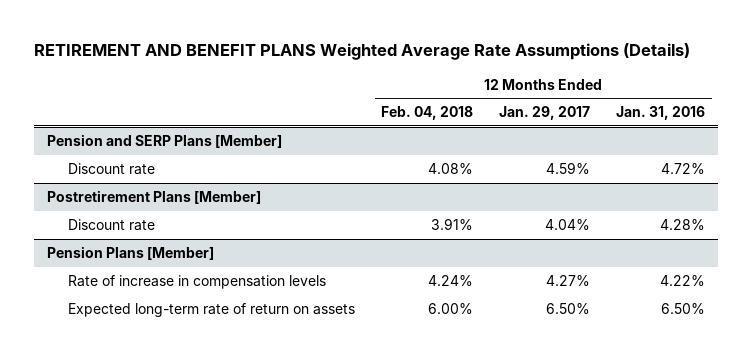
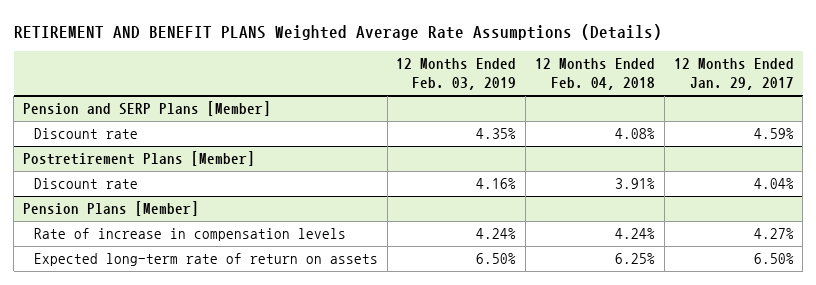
[616,106,706,121] Jan. 31, 2016 -> none
none -> [396,58,517,91] 12 Months Ended Feb. 03, 2019
[428,303,474,315] 6.00% -> [614,253,655,265] 6.25%

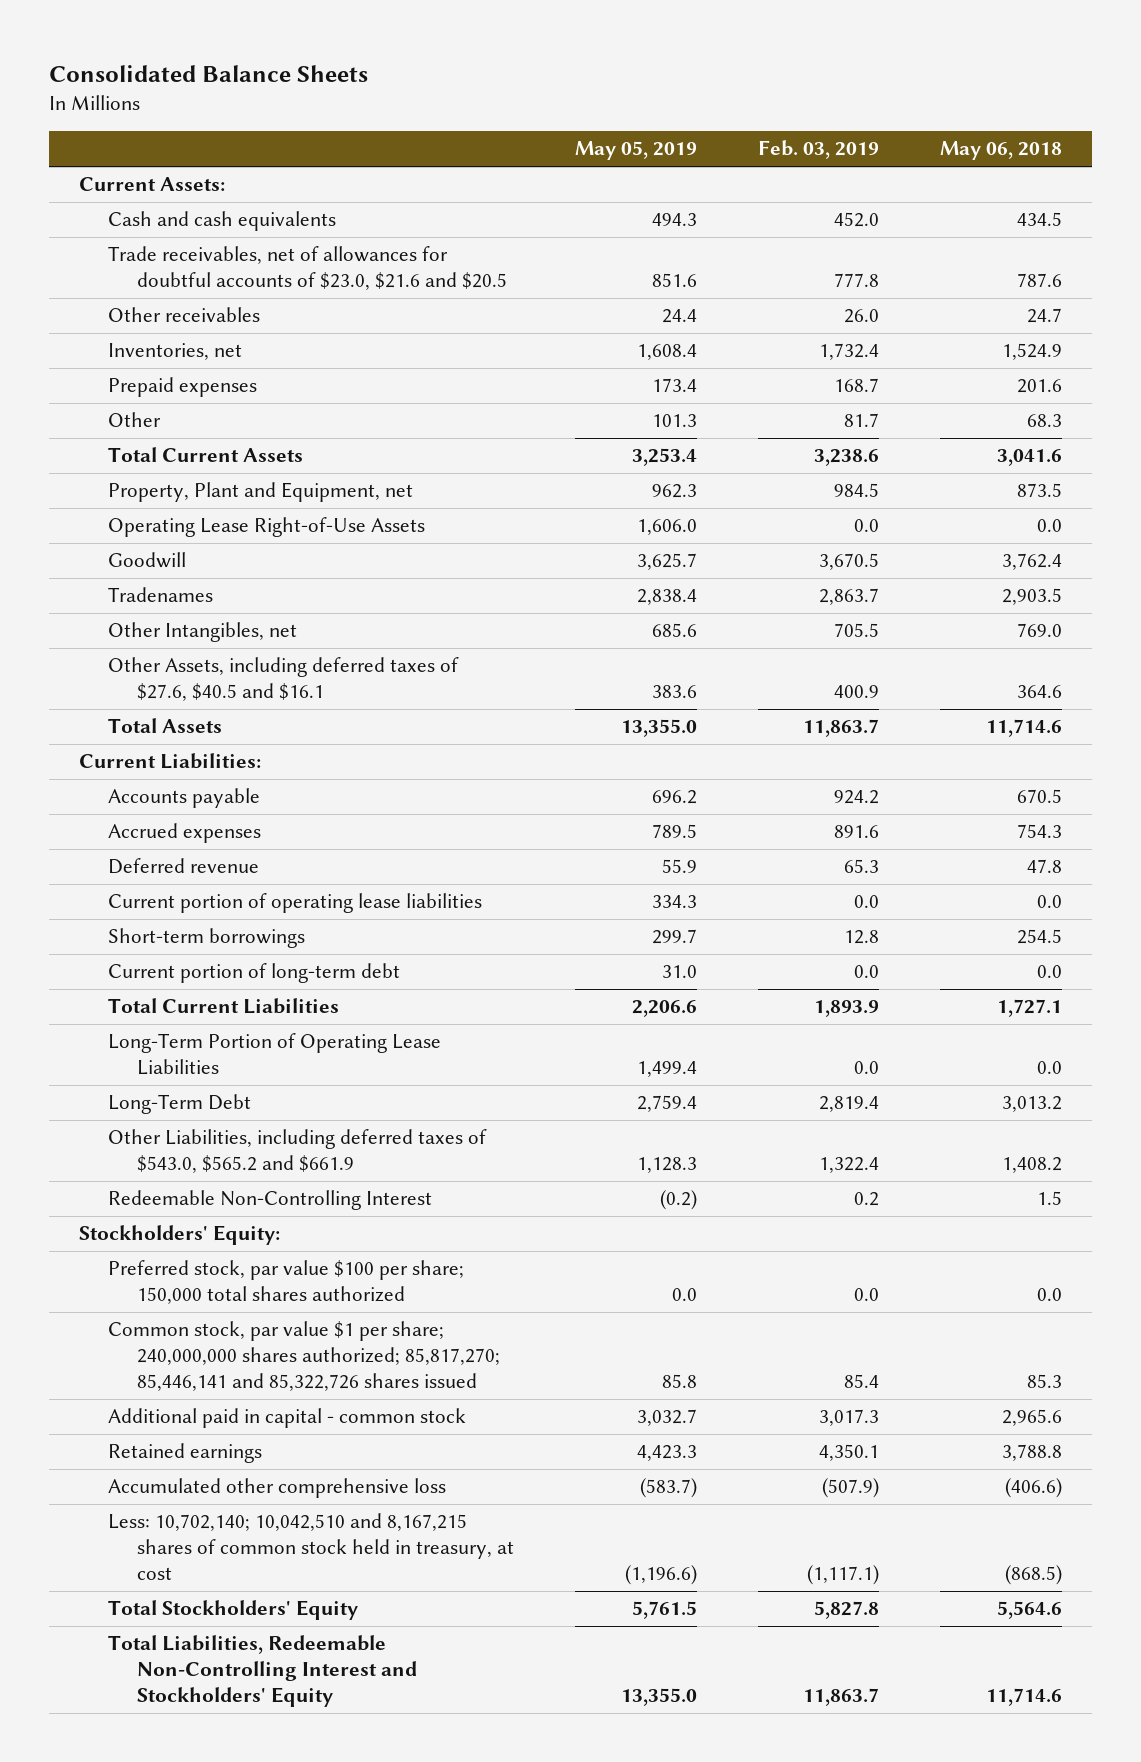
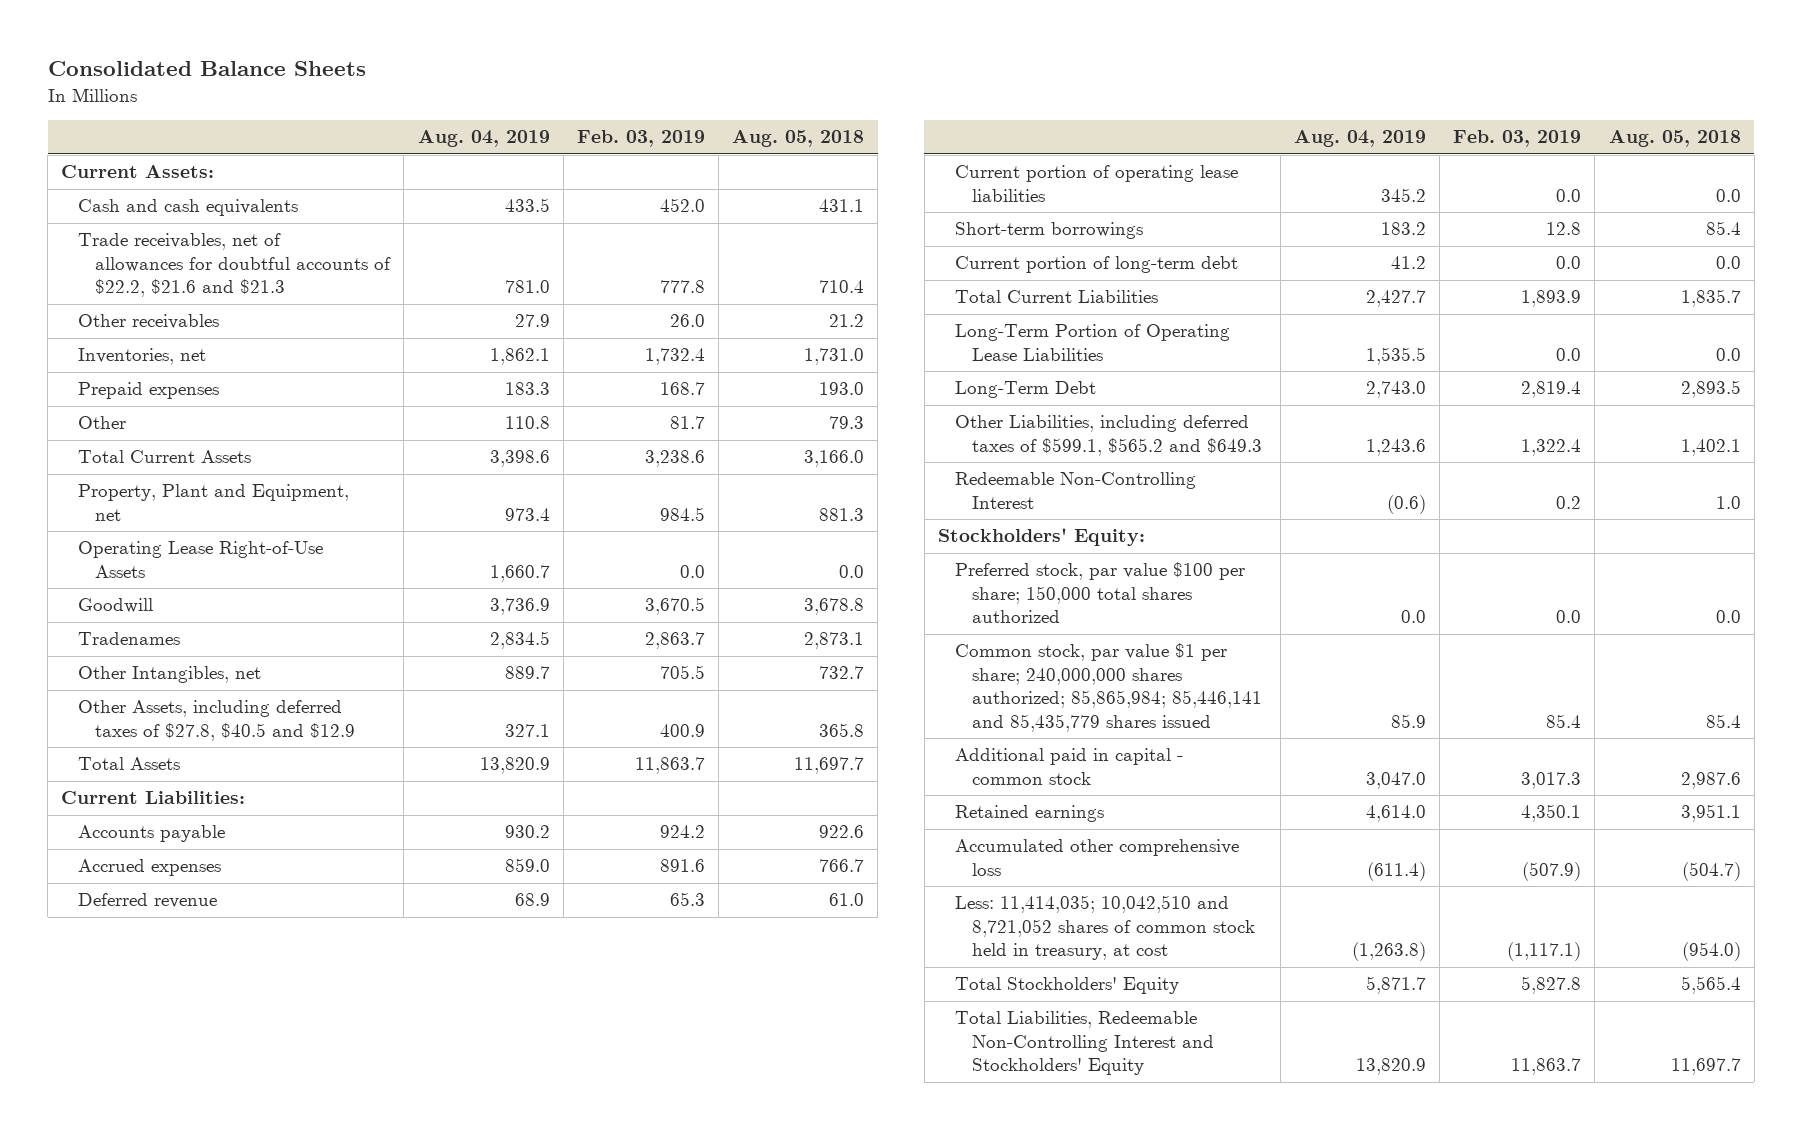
[575,141,698,161] May 05, 2019 -> none
[939,141,1062,161] May 06, 2018 -> none
none -> [417,130,550,148] Aug. 04, 2019
none -> [732,130,865,148] Aug. 05, 2018
[108,246,508,291] Trade receivables, net of allowances for doubtful accounts of $23.0, $21.6 and $20.5 -> [78,233,392,298] Trade receivables, net of allowances for doubtful accounts of $22.2, $21.6 and $21.3
[108,657,460,702] Other Assets, including deferred taxes of $27.6, $40.5 and $16.1 -> [78,700,356,741] Other Assets, including deferred taxes of $27.8, $40.5 and $12.9
[108,1129,488,1174] Other Liabilities, including deferred taxes of $543.0, $565.2 and $661.9 -> [954,415,1262,456] Other Liabilities, including deferred taxes of $599.1, $565.2 and $649.3
[108,1321,501,1392] Common stock, par value $1 per share; 240,000,000 shares authorized; 85,817,270; 85,446,141 and 85,322,726 shares issued -> [954,643,1262,732] Common stock, par value $1 per share; 240,000,000 shares authorized; 85,865,984; 85,446,141 and 85,435,779 shares issued
[108,1513,515,1581] Less: 10,702,140; 10,042,510 and 8,167,215 shares of common stock held in treasury, at cost -> [954,895,1255,961] Less: 11,414,035; 10,042,510 and 8,721,052 shares of common stock held in treasury, at cost

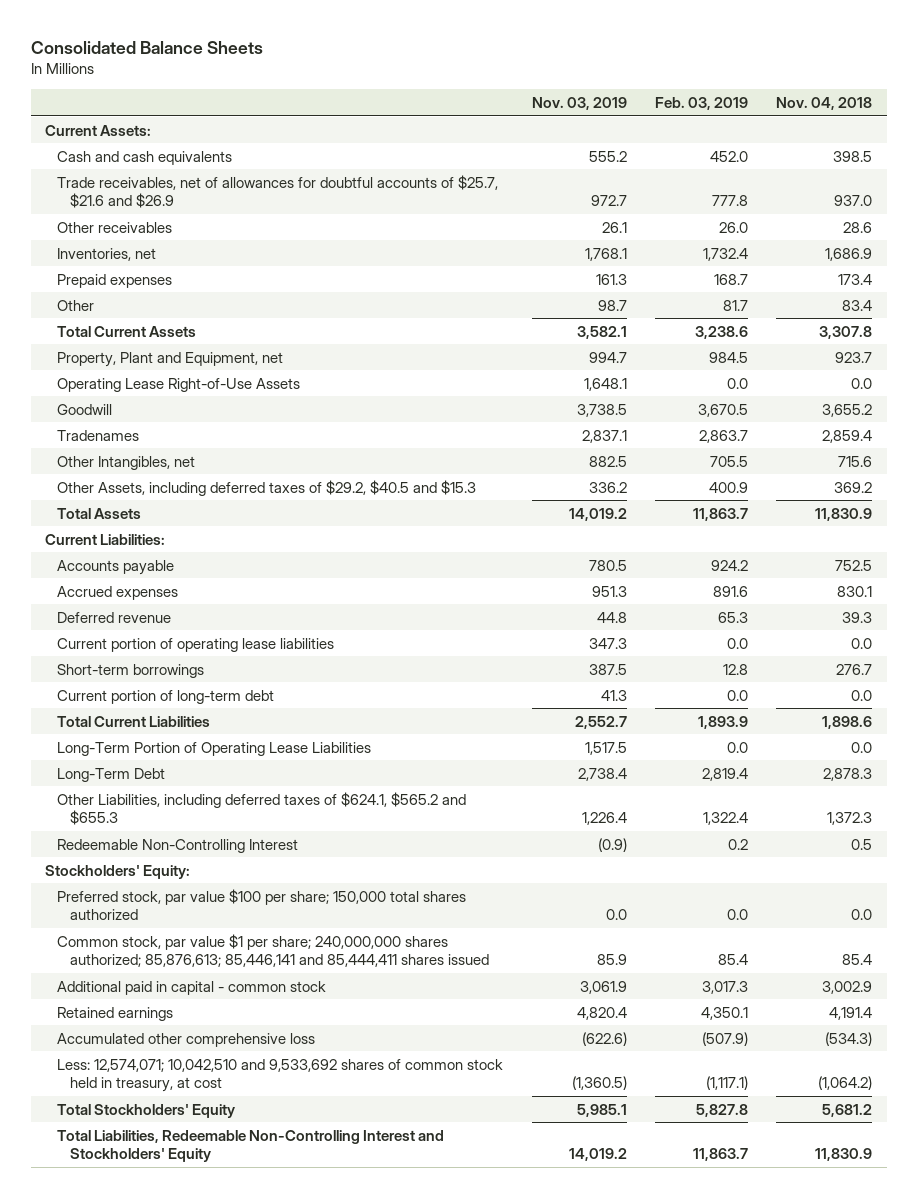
[417,130,550,148] Aug. 04, 2019 -> none
[732,130,865,148] Aug. 05, 2018 -> none
none -> [531,96,627,110] Nov. 03, 2019
none -> [776,96,873,110] Nov. 04, 2018
[78,233,392,298] Trade receivables, net of allowances for doubtful accounts of $22.2, $21.6 and $21.3 -> [57,174,499,209] Trade receivables, net of allowances for doubtful accounts of $25.7, $21.6 and $26.9
[78,700,356,741] Other Assets, including deferred taxes of $27.8, $40.5 and $12.9 -> [57,479,477,496] Other Assets, including deferred taxes of $29.2, $40.5 and $15.3
[954,415,1262,456] Other Liabilities, including deferred taxes of $599.1, $565.2 and $649.3 -> [57,791,467,826] Other Liabilities, including deferred taxes of $624.1, $565.2 and $655.3
[954,643,1262,732] Common stock, par value $1 per share; 240,000,000 shares authorized; 85,865,984; 85,446,141 and 85,435,779 shares issued -> [57,933,489,968] Common stock, par value $1 per share; 240,000,000 shares authorized; 85,876,613; 85,446,141 and 85,444,411 shares issued
[954,895,1255,961] Less: 11,414,035; 10,042,510 and 8,721,052 shares of common stock held in treasury, at cost -> [57,1058,504,1093] Less: 12,574,071; 10,042,510 and 9,533,692 shares of common stock held in treasury, at cost

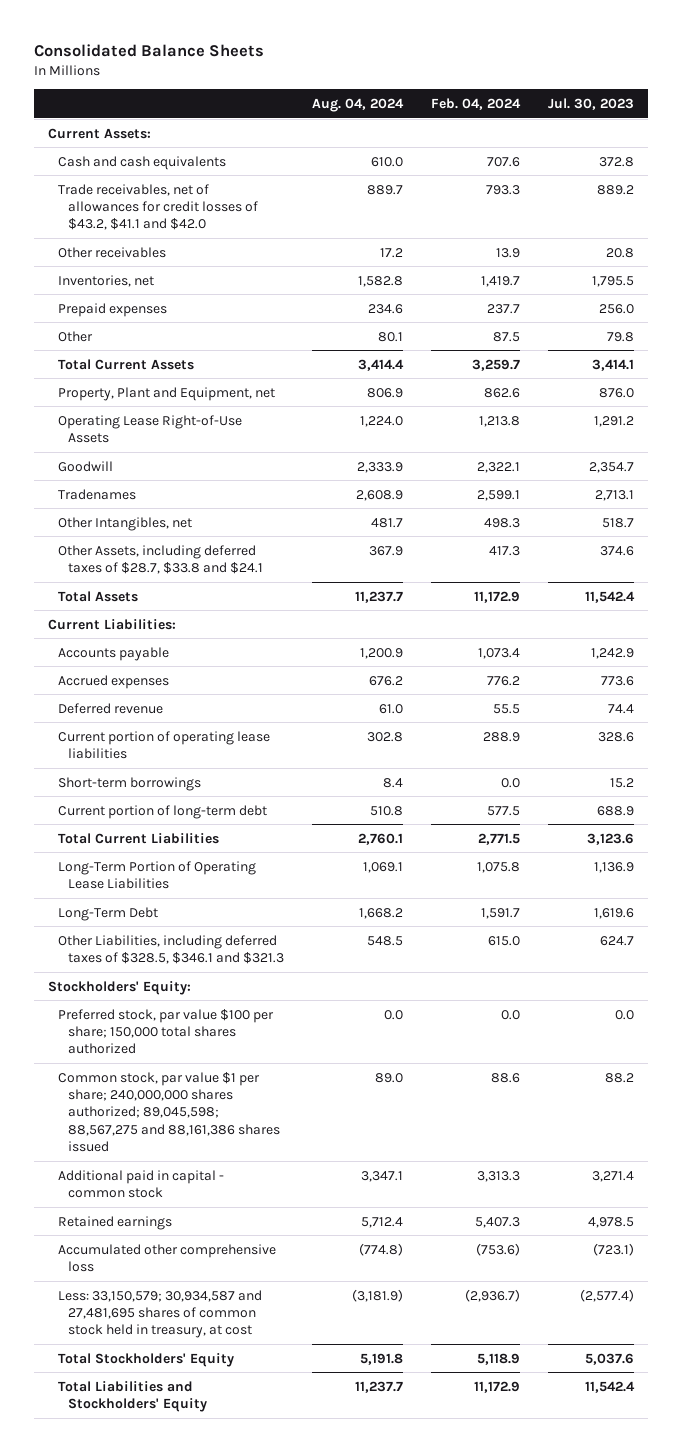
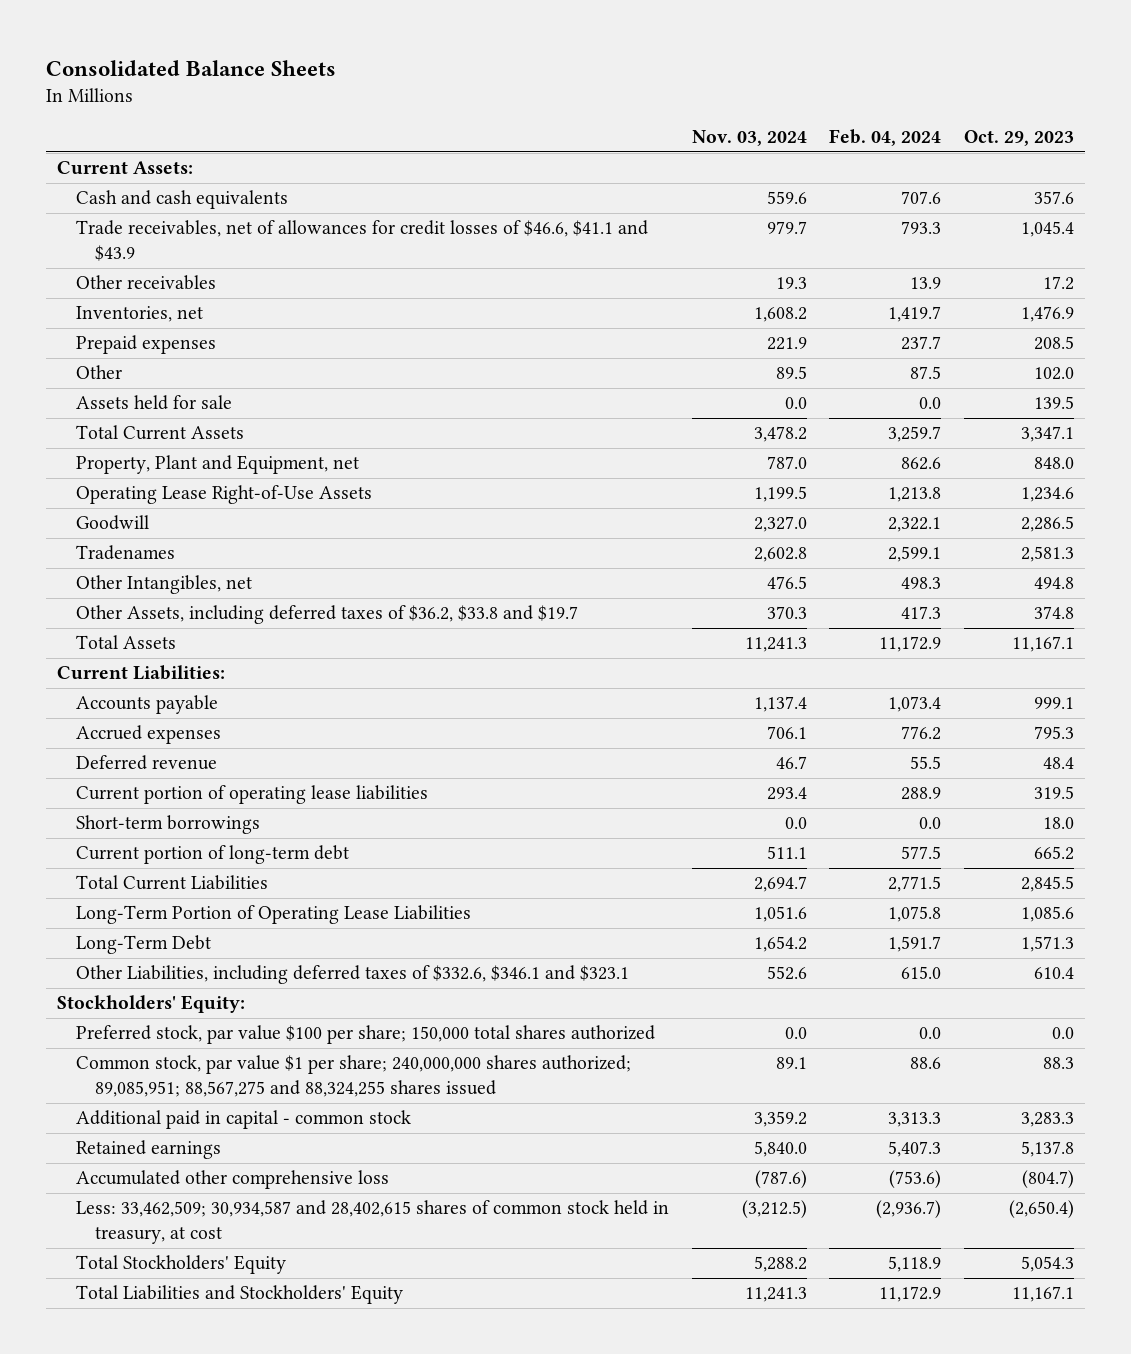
[312,98,405,113] Aug. 04, 2024 -> none
[547,98,634,111] Jul. 30, 2023 -> none
none -> [691,130,807,147] Nov. 03, 2024
none -> [963,130,1074,147] Oct. 29, 2023
[58,183,259,231] Trade receivables, net of allowances for credit losses of $43.2, $41.1 and $42.0 -> [75,220,648,262] Trade receivables, net of allowances for credit losses of $46.6, $41.1 and $43.9
none -> [75,395,232,411] Assets held for sale
[58,544,264,575] Other Assets, including deferred taxes of $28.7, $33.8 and $24.1 -> [75,605,578,625] Other Assets, including deferred taxes of $36.2, $33.8 and $19.7
[58,934,285,965] Other Liabilities, including deferred taxes of $328.5, $346.1 and $321.3 -> [75,965,629,985] Other Liabilities, including deferred taxes of $332.6, $346.1 and $323.1
[58,1071,281,1153] Common stock, par value $1 per share; 240,000,000 shares authorized; 89,045,598; 88,567,275 and 88,161,386 shares issued -> [75,1055,631,1098] Common stock, par value $1 per share; 240,000,000 shares authorized; 89,085,951; 88,567,275 and 88,324,255 shares issued
[58,1289,263,1339] Less: 33,150,579; 30,934,587 and 27,481,695 shares of common stock held in treasury, at cost -> [75,1200,669,1245] Less: 33,462,509; 30,934,587 and 28,402,615 shares of common stock held in treasury, at cost

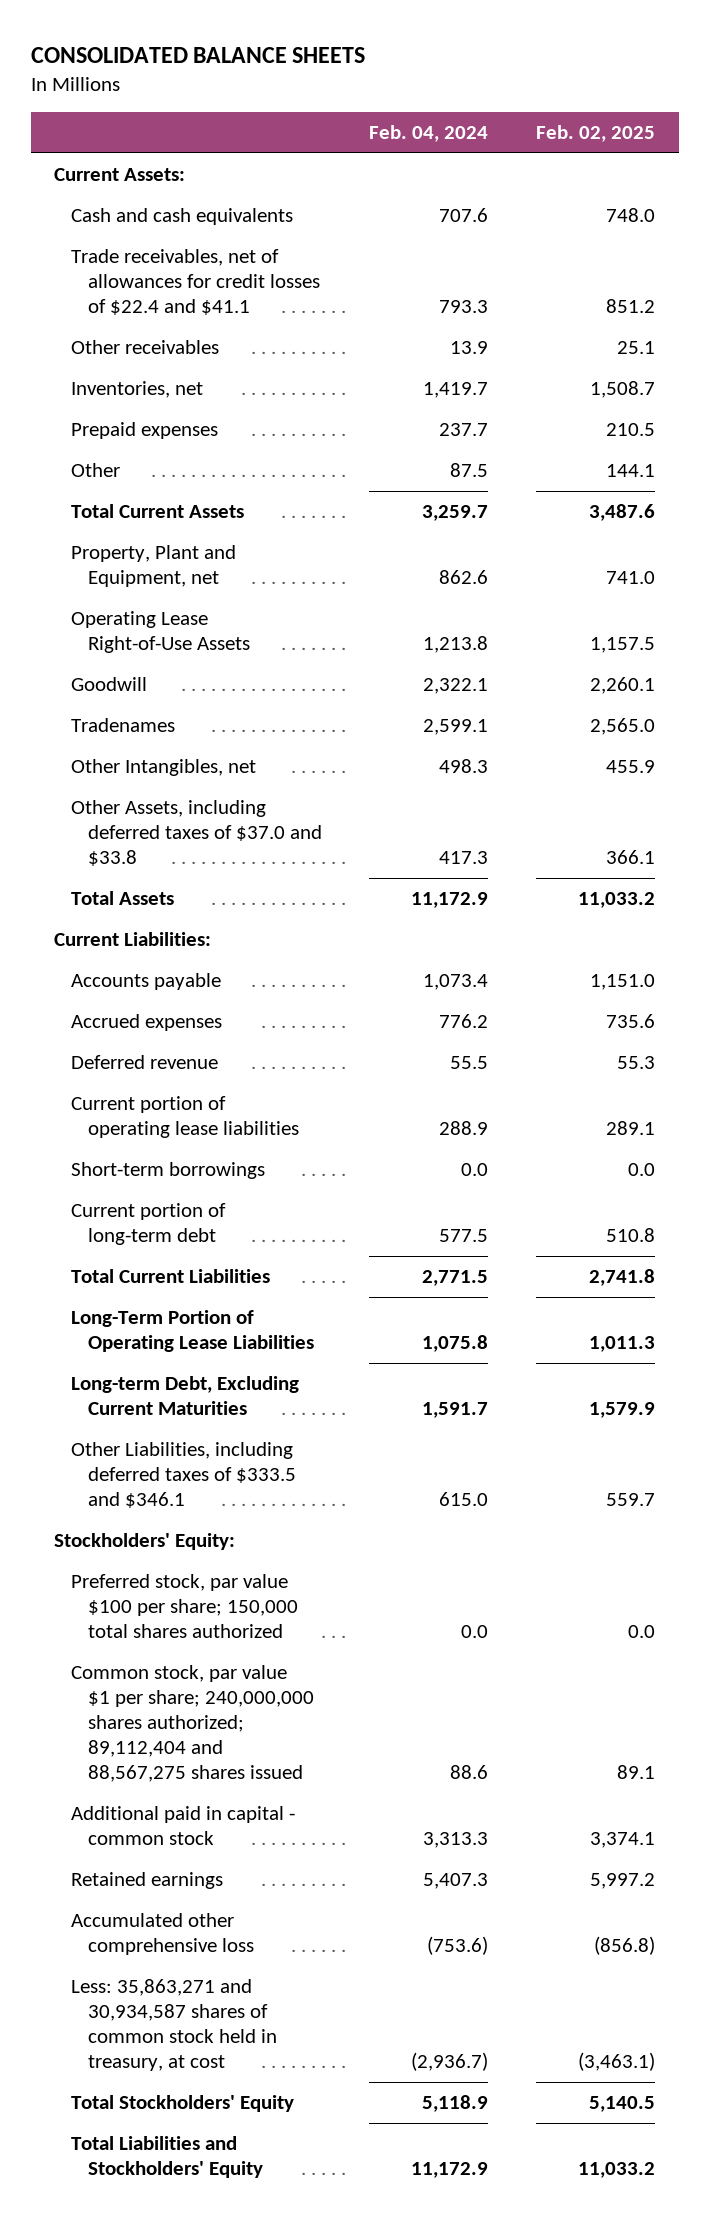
[45,59,336,76] Consolidated Balance Sheets -> [30,46,365,63] CONSOLIDATED BALANCE SHEETS
[691,130,807,147] Nov. 03, 2024 -> none
[963,130,1074,147] Oct. 29, 2023 -> none
none -> [536,125,656,143] Feb. 02, 2025
[75,220,648,262] Trade receivables, net of allowances for credit losses of $46.6, $41.1 and $43.9 -> [71,249,320,316] Trade receivables, net of allowances for credit losses of $22.4 and $41.1
[75,395,232,411] Assets held for sale -> none
[75,605,578,625] Other Assets, including deferred taxes of $36.2, $33.8 and $19.7 -> [71,800,322,867] Other Assets, including deferred taxes of $37.0 and $33.8
[75,935,211,955] Long-Term Debt -> [71,1376,300,1416] Long-term Debt, Excluding Current Maturities
[75,965,629,985] Other Liabilities, including deferred taxes of $332.6, $346.1 and $323.1 -> [71,1442,296,1509] Other Liabilities, including deferred taxes of $333.5 and $346.1
[75,1055,631,1098] Common stock, par value $1 per share; 240,000,000 shares authorized; 89,085,951; 88,567,275 and 88,324,255 shares issued -> [71,1665,314,1782] Common stock, par value $1 per share; 240,000,000 shares authorized; 89,112,404 and 88,567,275 shares issued
[75,1200,669,1245] Less: 33,462,509; 30,934,587 and 28,402,615 shares of common stock held in treasury, at cost -> [71,1979,277,2072] Less: 35,863,271 and 30,934,587 shares of common stock held in treasury, at cost

